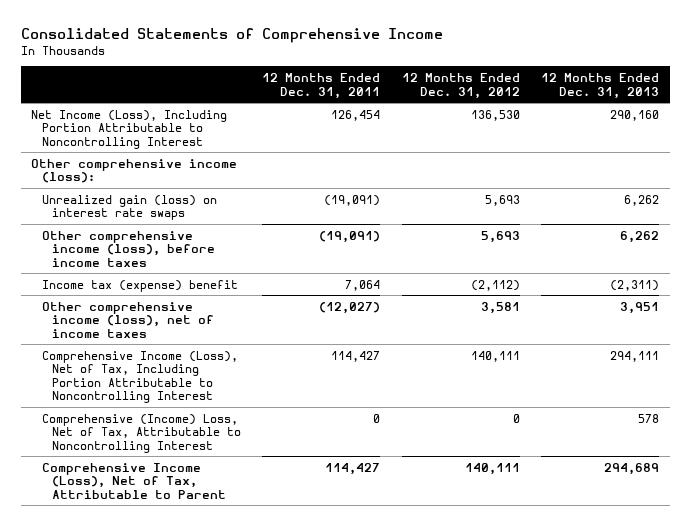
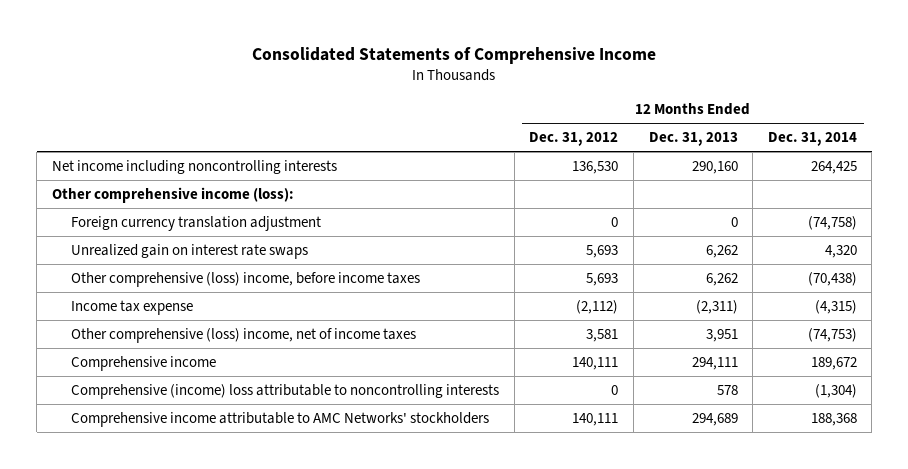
[262,73,381,99] 12 Months Ended Dec. 31, 2011 -> none
none -> [767,132,857,147] Dec. 31, 2014
[31,109,228,149] Net Income (Loss), Including Portion Attributable to Noncontrolling Interest -> [51,159,337,174] Net income including noncontrolling interests
none -> [70,215,321,231] Foreign currency translation adjustment
[41,194,217,221] Unrealized gain (loss) on interest rate swaps -> [70,243,308,259] Unrealized gain on interest rate swaps
[41,230,216,267] Other comprehensive income (loss), before income taxes -> [70,271,420,287] Other comprehensive (loss) income, before income taxes
[41,279,238,292] Income tax (expense) benefit -> [70,299,193,315] Income tax expense
[41,301,215,338] Other comprehensive income (loss), net of income taxes -> [70,327,416,343] Other comprehensive (loss) income, net of income taxes
[41,350,238,404] Comprehensive Income (Loss), Net of Tax, Including Portion Attributable to Noncontrolling Interest -> [70,355,216,371] Comprehensive income
[41,413,242,453] Comprehensive (Income) Loss, Net of Tax, Attributable to Noncontrolling Interest -> [70,383,499,399] Comprehensive (income) loss attributable to noncontrolling interests
[41,462,227,499] Comprehensive Income (Loss), Net of Tax, Attributable to Parent -> [70,411,489,427] Comprehensive income attributable to AMC Networks' stockholders

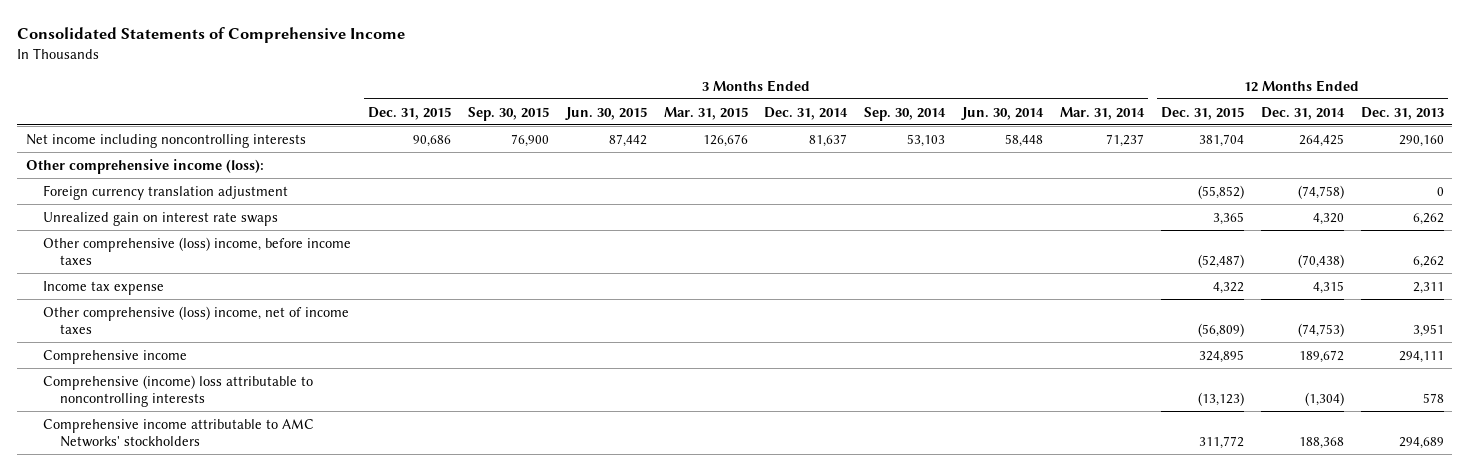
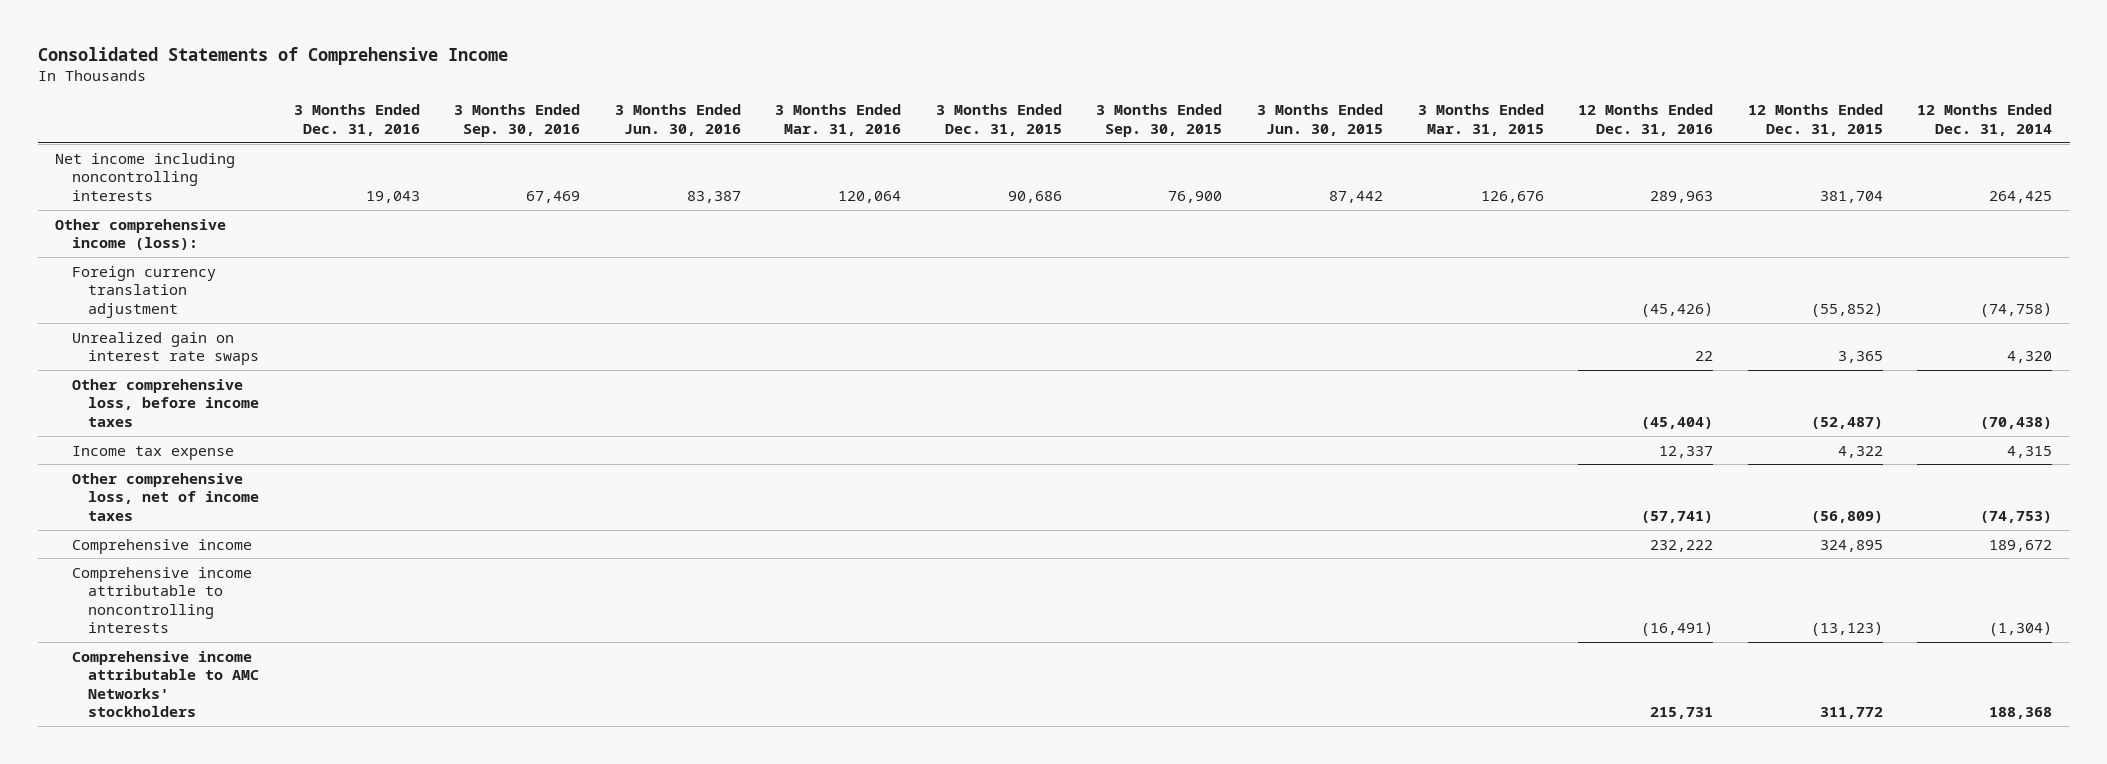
[764,106,849,120] Dec. 31, 2014 -> none
[864,106,947,121] Sep. 30, 2014 -> none
[961,106,1045,120] Jun. 30, 2014 -> none
[1060,106,1146,120] Mar. 31, 2014 -> none
[1360,106,1444,120] Dec. 31, 2013 -> none
none -> [293,104,420,136] 3 Months Ended Dec. 31, 2016
none -> [454,104,581,137] 3 Months Ended Sep. 30, 2016
none -> [614,104,741,136] 3 Months Ended Jun. 30, 2016
none -> [775,104,902,136] 3 Months Ended Mar. 31, 2016
none -> [1578,104,1714,136] 12 Months Ended Dec. 31, 2016
[42,236,351,266] Other comprehensive (loss) income, before income taxes -> [71,378,260,427] Other comprehensive loss, before income taxes
[42,305,349,335] Other comprehensive (loss) income, net of income taxes -> [71,472,260,521] Other comprehensive loss, net of income taxes
[42,374,313,408] Comprehensive (income) loss attributable to noncontrolling interests -> [71,566,252,634] Comprehensive income attributable to noncontrolling interests

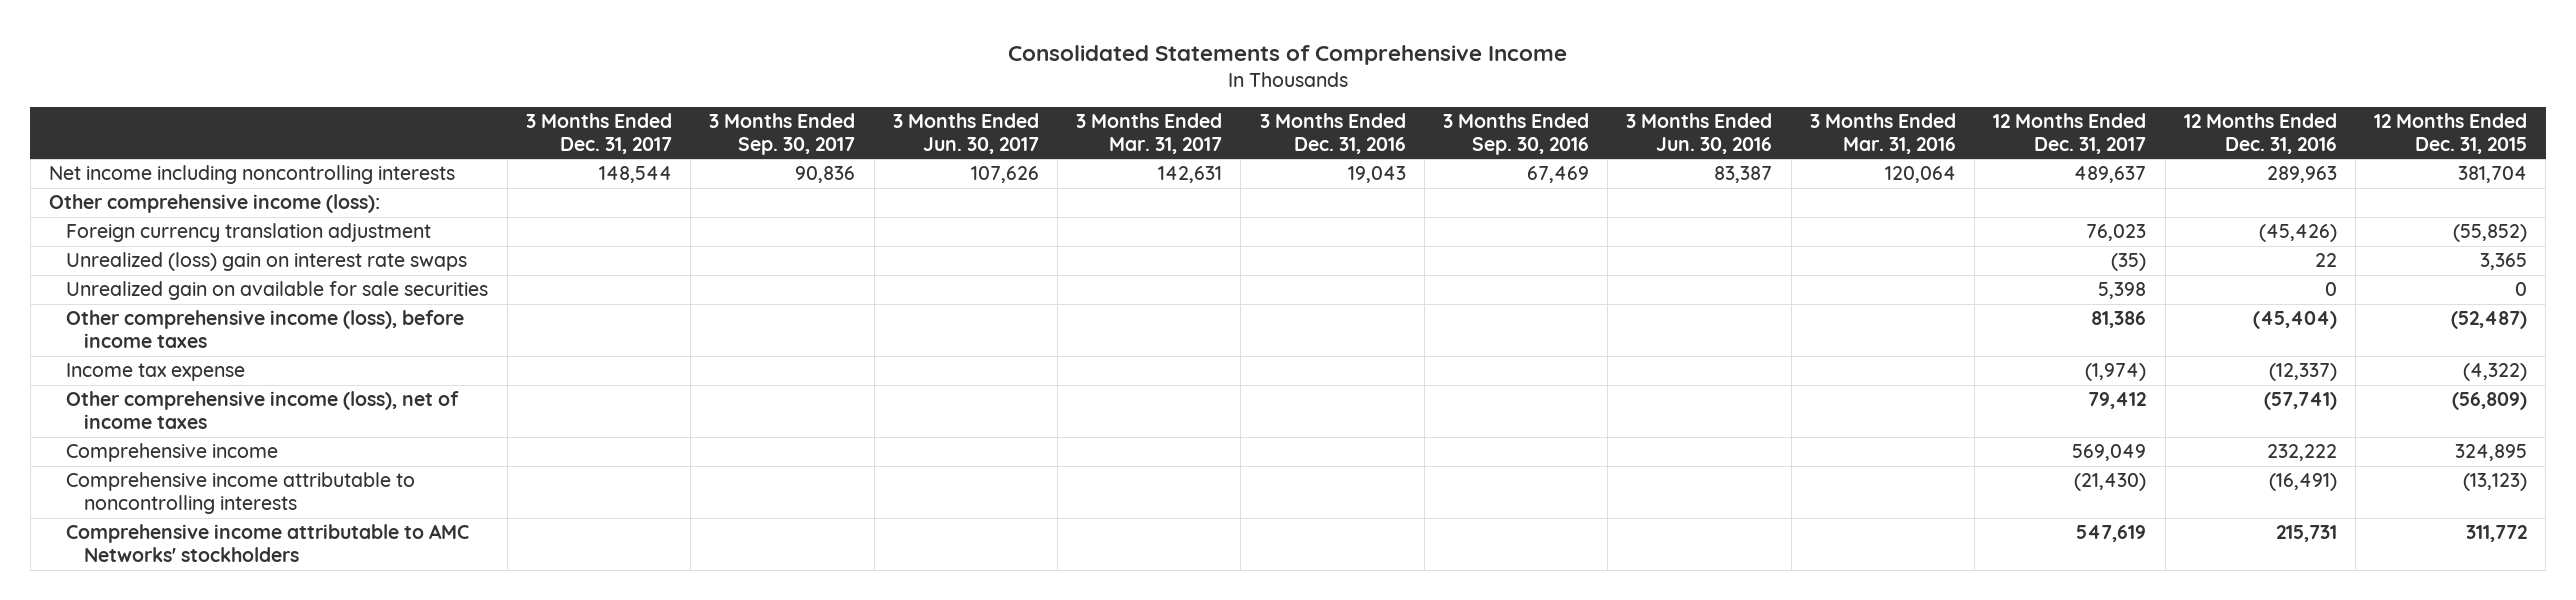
[935,104,1062,136] 3 Months Ended Dec. 31, 2015 -> none
[1096,104,1223,137] 3 Months Ended Sep. 30, 2015 -> none
[1257,104,1384,136] 3 Months Ended Jun. 30, 2015 -> none
[1417,104,1544,136] 3 Months Ended Mar. 31, 2015 -> none
[1917,104,2053,136] 12 Months Ended Dec. 31, 2014 -> none
none -> [525,113,672,154] 3 Months Ended Dec. 31, 2017
none -> [709,113,856,155] 3 Months Ended Sep. 30, 2017
none -> [892,113,1039,154] 3 Months Ended Jun. 30, 2017
none -> [1076,113,1223,154] 3 Months Ended Mar. 31, 2017
none -> [1993,113,2147,154] 12 Months Ended Dec. 31, 2017
[71,331,260,366] Unrealized gain on interest rate swaps -> [66,252,468,272] Unrealized (loss) gain on interest rate swaps
none -> [66,281,489,301] Unrealized gain on available for sale securities
[71,378,260,427] Other comprehensive loss, before income taxes -> [66,310,465,349] Other comprehensive income (loss), before income taxes
[1659,445,1714,458] 12,337 -> [2268,363,2337,382] (12,337)
[1837,445,1883,458] 4,322 -> [2463,363,2528,382] (4,322)
[71,472,260,521] Other comprehensive loss, net of income taxes -> [66,391,460,430] Other comprehensive income (loss), net of income taxes

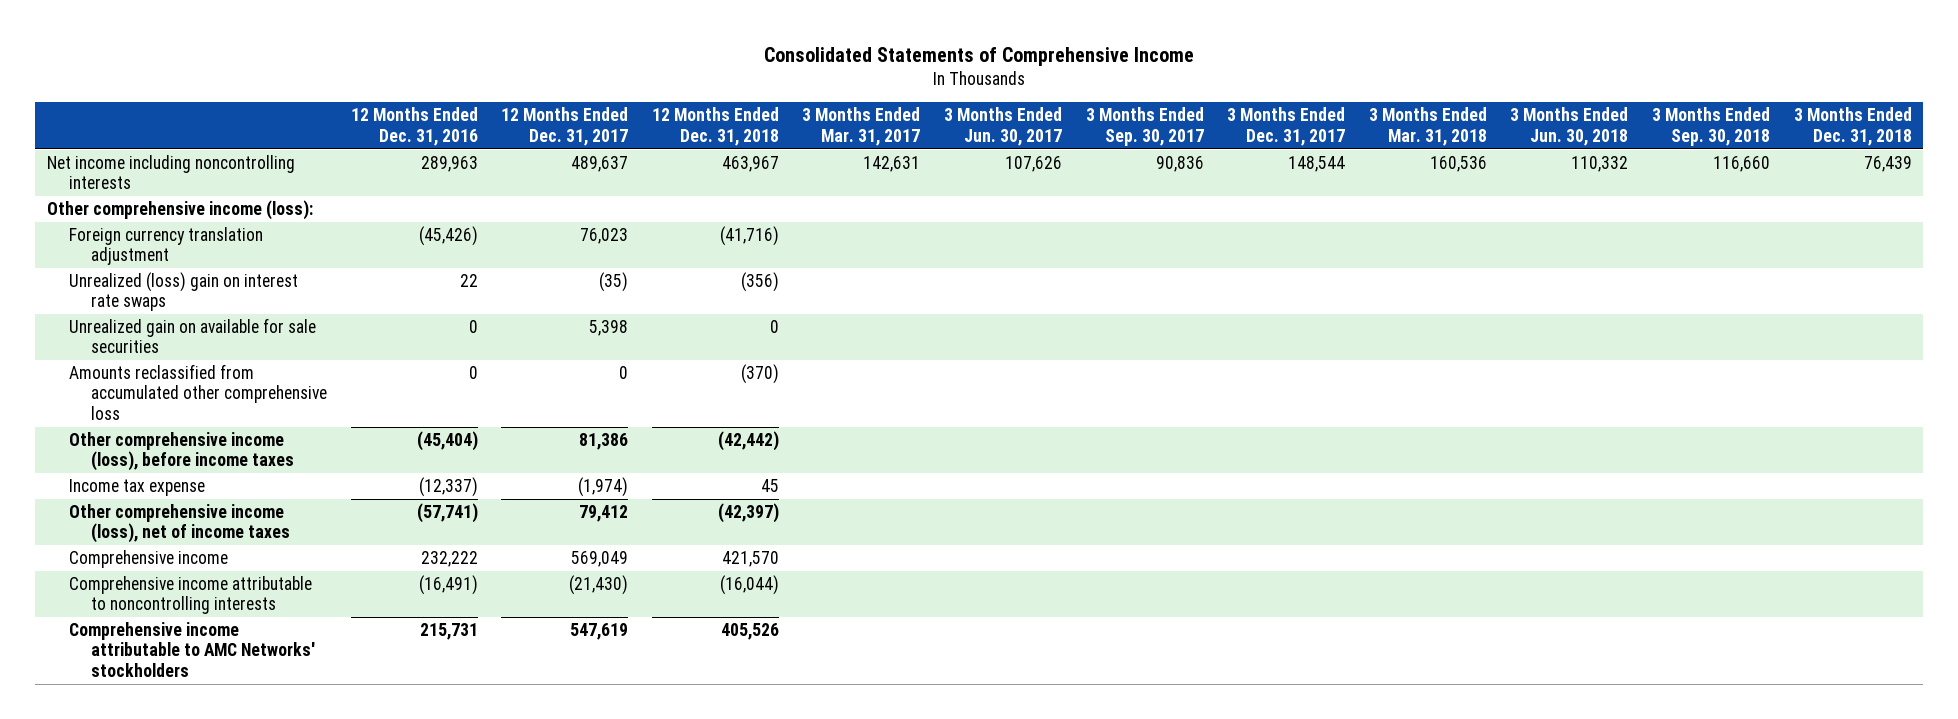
[1259,113,1406,154] 3 Months Ended Dec. 31, 2016 -> none
[1443,113,1590,155] 3 Months Ended Sep. 30, 2016 -> none
[1626,113,1773,154] 3 Months Ended Jun. 30, 2016 -> none
[1809,113,1956,154] 3 Months Ended Mar. 31, 2016 -> none
[2374,113,2528,154] 12 Months Ended Dec. 31, 2015 -> none
none -> [651,107,779,146] 12 Months Ended Dec. 31, 2018
none -> [1368,107,1487,146] 3 Months Ended Mar. 31, 2018
none -> [1510,107,1629,146] 3 Months Ended Jun. 30, 2018
none -> [1651,107,1770,146] 3 Months Ended Sep. 30, 2018
none -> [1793,107,1912,146] 3 Months Ended Dec. 31, 2018
none -> [68,364,328,420] Amounts reclassified from accumulated other comprehensive loss

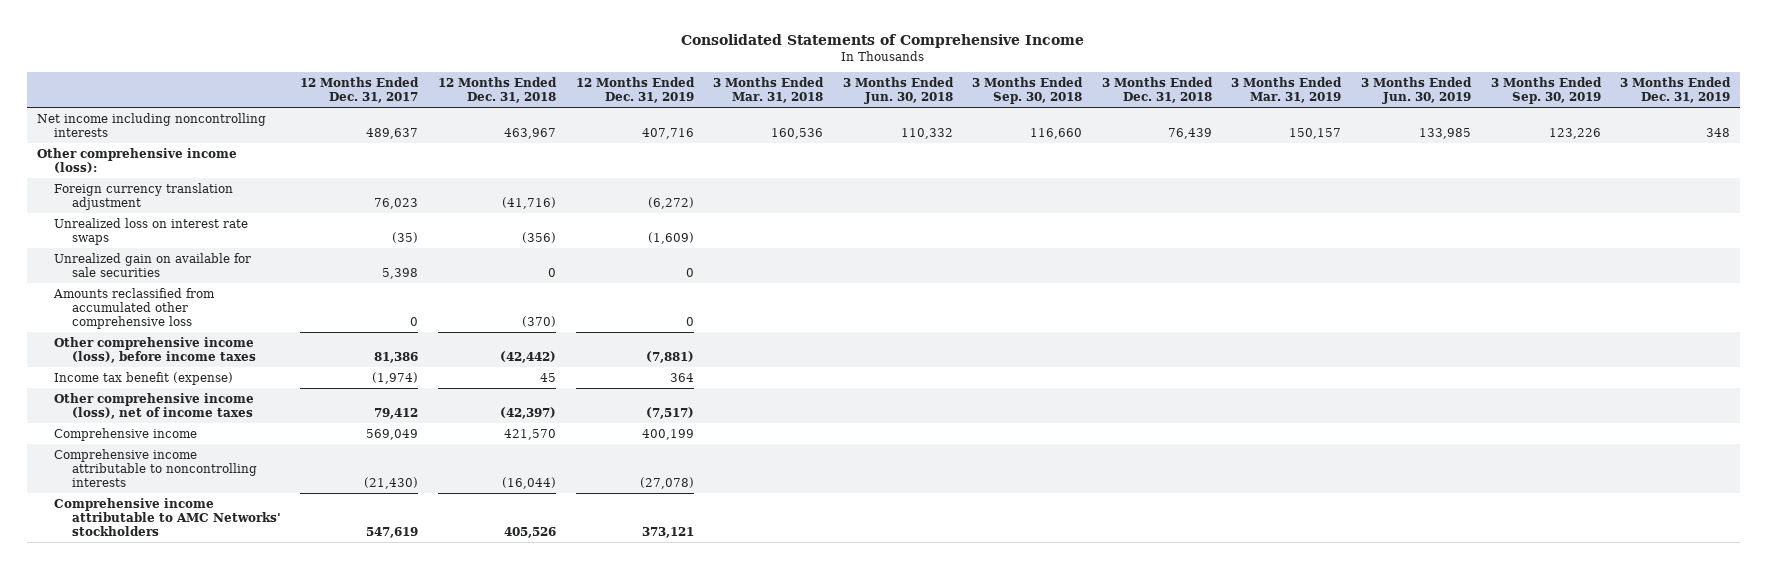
[350,107,478,146] 12 Months Ended Dec. 31, 2016 -> none
[802,107,921,146] 3 Months Ended Mar. 31, 2017 -> none
[944,107,1063,146] 3 Months Ended Jun. 30, 2017 -> none
[1085,107,1204,146] 3 Months Ended Sep. 30, 2017 -> none
[1227,107,1346,146] 3 Months Ended Dec. 31, 2017 -> none
none -> [575,76,695,103] 12 Months Ended Dec. 31, 2019
none -> [1231,76,1343,103] 3 Months Ended Mar. 31, 2019
none -> [1360,76,1472,104] 3 Months Ended Jun. 30, 2019
none -> [1490,76,1602,104] 3 Months Ended Sep. 30, 2019
none -> [1620,76,1732,103] 3 Months Ended Dec. 31, 2019
[68,272,298,312] Unrealized (loss) gain on interest rate swaps -> [54,217,249,245] Unrealized loss on interest rate swaps
[68,479,205,497] Income tax expense -> [54,371,234,385] Income tax benefit (expense)

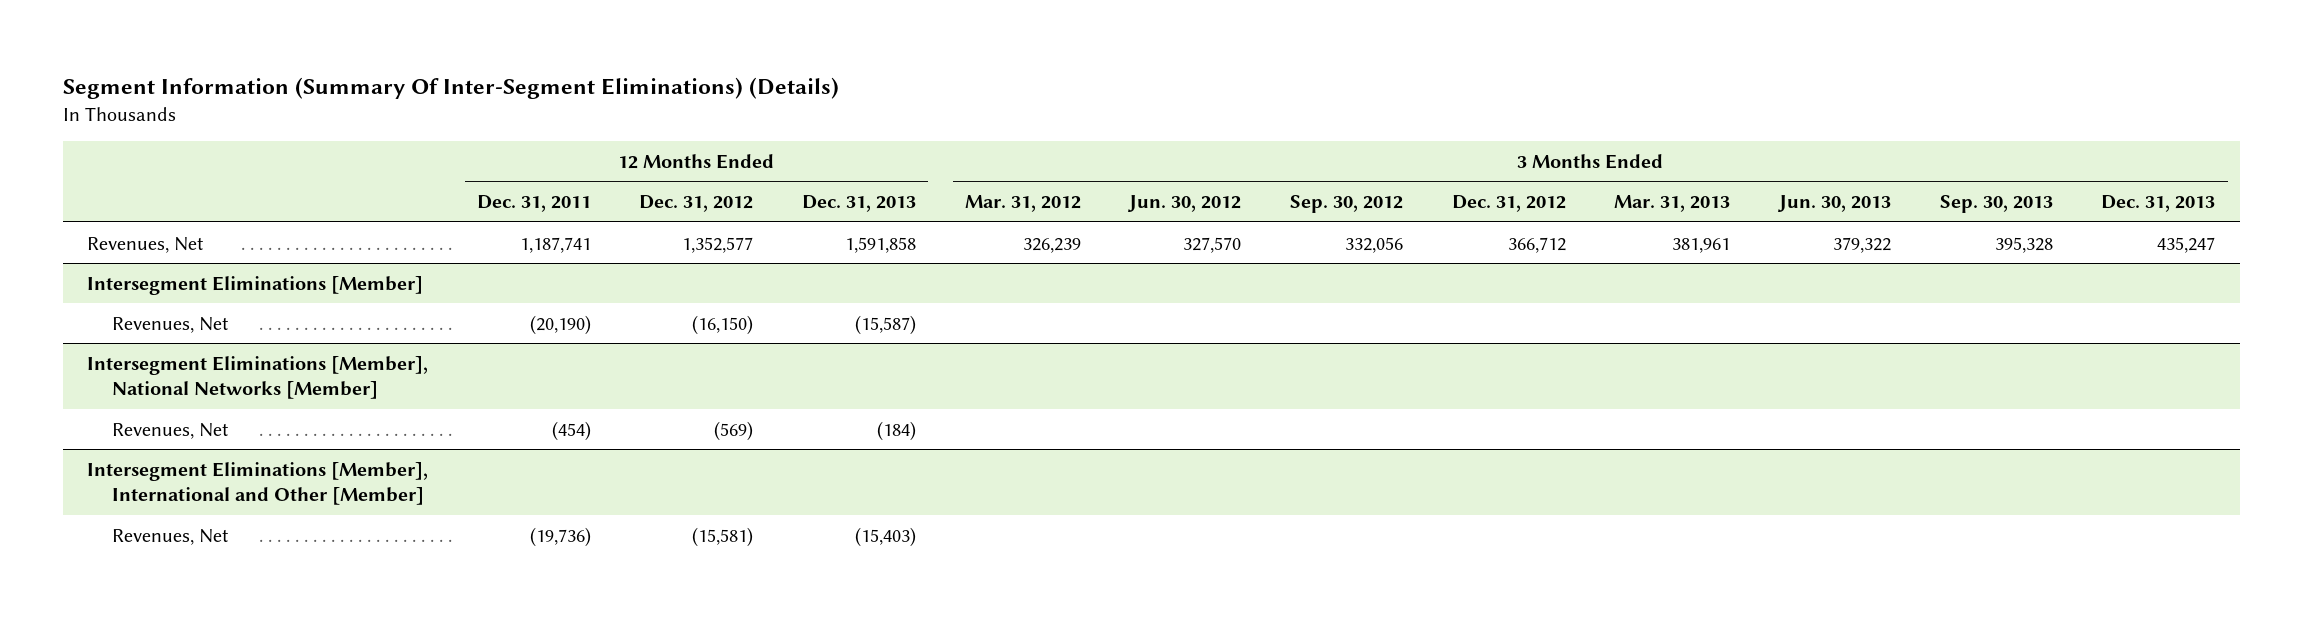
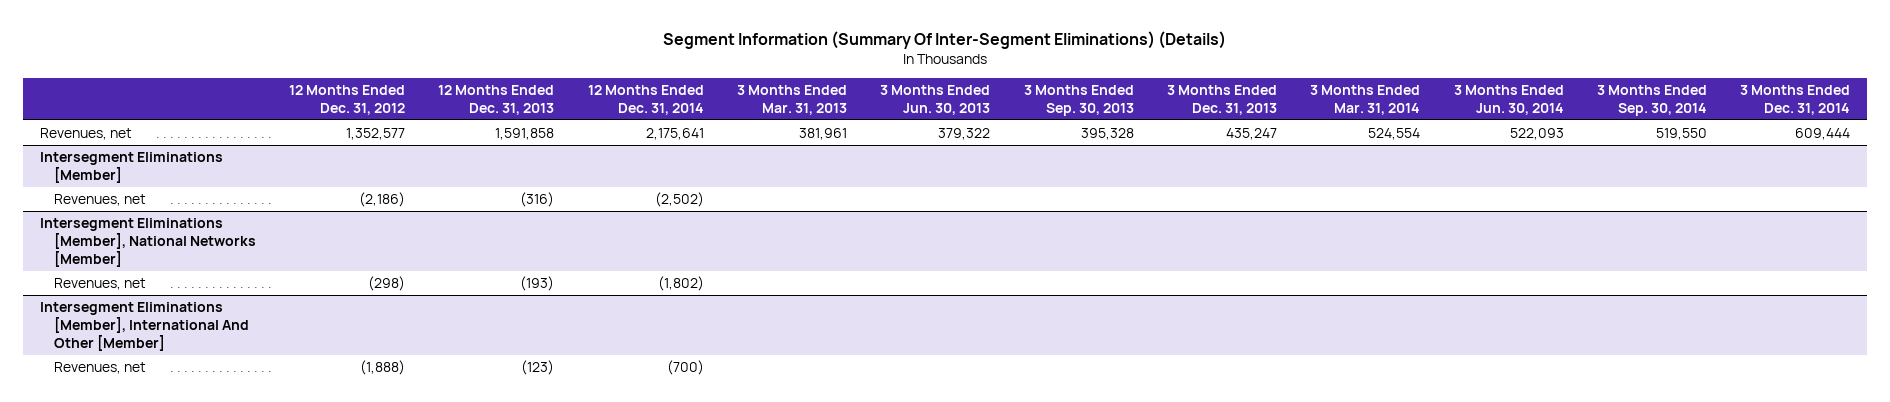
[476,195,591,213] Dec. 31, 2011 -> none
[964,195,1081,213] Mar. 31, 2012 -> none
[1127,195,1242,213] Jun. 30, 2012 -> none
[1290,195,1404,214] Sep. 30, 2012 -> none
[1451,195,1566,213] Dec. 31, 2012 -> none
none -> [587,84,704,115] 12 Months Ended Dec. 31, 2014
none -> [1310,84,1421,115] 3 Months Ended Mar. 31, 2014
none -> [1453,84,1564,115] 3 Months Ended Jun. 30, 2014
none -> [1596,84,1707,116] 3 Months Ended Sep. 30, 2014
none -> [1740,84,1851,115] 3 Months Ended Dec. 31, 2014
[87,236,205,253] Revenues, Net -> [39,128,132,141] Revenues, net
[111,316,229,333] Revenues, Net -> [53,194,146,207] Revenues, net
[692,314,754,335] (16,150) -> [358,192,405,208] (2,186)
[855,314,917,335] (15,587) -> [520,192,555,208] (316)
[111,422,229,439] Revenues, Net -> [53,278,146,291] Revenues, net
[714,420,754,441] (569) -> [367,276,405,292] (298)
[877,420,917,441] (184) -> [520,276,555,292] (193)
[87,461,429,506] Intersegment Eliminations [Member], International and Other [Member] -> [39,302,249,352] Intersegment Eliminations [Member], International And Other [Member]
[111,528,229,545] Revenues, Net -> [53,362,146,375] Revenues, net
[692,526,754,547] (15,581) -> [359,360,405,376] (1,888)
[855,526,917,547] (15,403) -> [521,360,555,376] (123)

